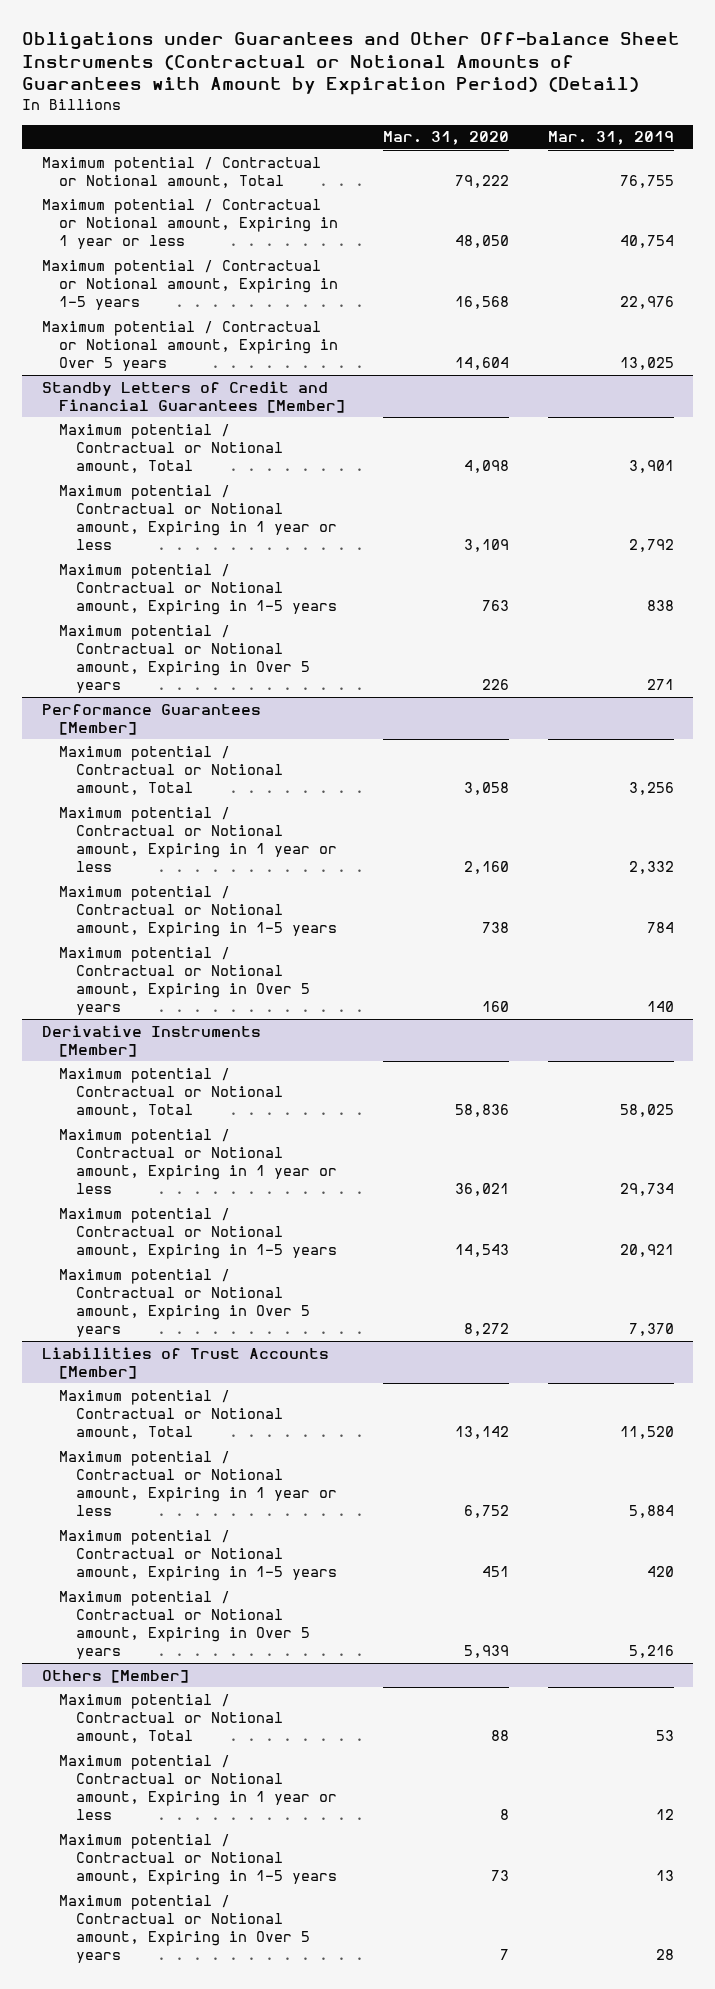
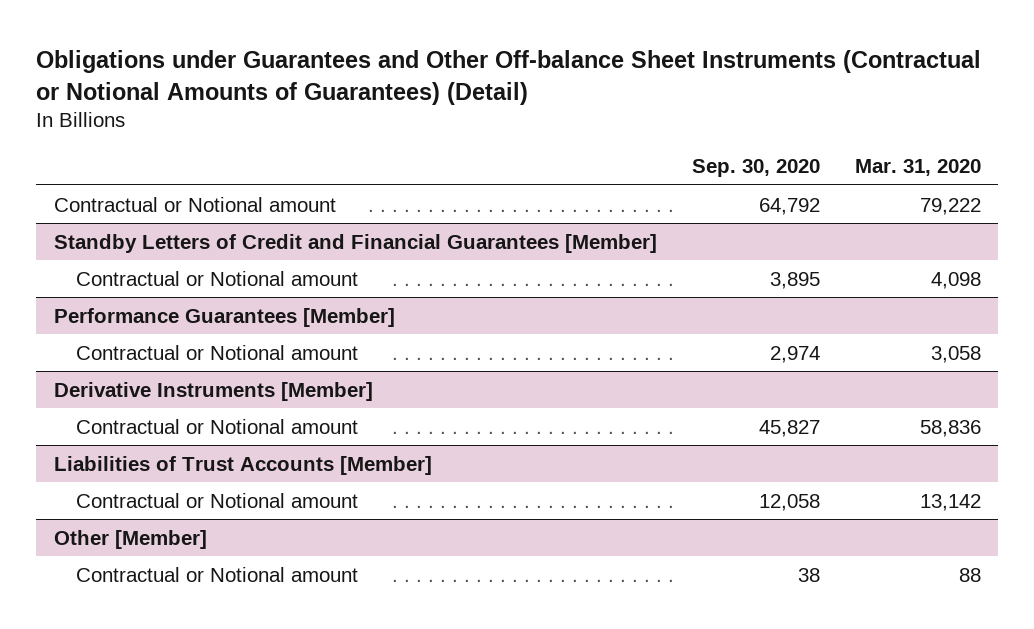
[22,31,681,96] Obligations under Guarantees and Other Off-balance Sheet Instruments (Contractual or Notional Amounts of Guarantees with Amount by Expiration Period) (Detail) -> [36,49,982,105] Obligations under Guarantees and Other Off-balance Sheet Instruments (Contractual or Notional Amounts of Guarantees) (Detail)
[547,131,674,146] Mar. 31, 2019 -> none
none -> [691,159,820,178] Sep. 30, 2020
[41,198,338,249] Maximum potential / Contractual or Notional amount, Expiring in 1 year or less -> none
[41,259,338,310] Maximum potential / Contractual or Notional amount, Expiring in 1-5 years -> none
[41,320,338,371] Maximum potential / Contractual or Notional amount, Expiring in Over 5 years -> none
[41,156,321,188] Maximum potential / Contractual or Notional amount, Total -> [53,196,336,212] Contractual or Notional amount
[58,484,337,551] Maximum potential / Contractual or Notional amount, Expiring in 1 year or less -> none
[58,563,337,615] Maximum potential / Contractual or Notional amount, Expiring in 1-5 years -> none
[58,624,310,694] Maximum potential / Contractual or Notional amount, Expiring in Over 5 years -> none
[58,423,283,473] Maximum potential / Contractual or Notional amount, Total -> [76,270,359,286] Contractual or Notional amount
[58,806,337,873] Maximum potential / Contractual or Notional amount, Expiring in 1 year or less -> none
[58,885,337,937] Maximum potential / Contractual or Notional amount, Expiring in 1-5 years -> none
[58,946,310,1016] Maximum potential / Contractual or Notional amount, Expiring in Over 5 years -> none
[58,745,283,795] Maximum potential / Contractual or Notional amount, Total -> [76,344,359,360] Contractual or Notional amount
[58,1128,337,1195] Maximum potential / Contractual or Notional amount, Expiring in 1 year or less -> none
[58,1207,337,1259] Maximum potential / Contractual or Notional amount, Expiring in 1-5 years -> none
[58,1268,310,1338] Maximum potential / Contractual or Notional amount, Expiring in Over 5 years -> none
[58,1067,283,1117] Maximum potential / Contractual or Notional amount, Total -> [76,418,359,434] Contractual or Notional amount
[58,1450,337,1517] Maximum potential / Contractual or Notional amount, Expiring in 1 year or less -> none
[58,1529,337,1581] Maximum potential / Contractual or Notional amount, Expiring in 1-5 years -> none
[58,1590,310,1660] Maximum potential / Contractual or Notional amount, Expiring in Over 5 years -> none
[58,1754,337,1821] Maximum potential / Contractual or Notional amount, Expiring in 1 year or less -> none
[58,1833,337,1885] Maximum potential / Contractual or Notional amount, Expiring in 1-5 years -> none
[58,1894,310,1964] Maximum potential / Contractual or Notional amount, Expiring in Over 5 years -> none
[58,1389,283,1439] Maximum potential / Contractual or Notional amount, Total -> [76,492,359,508] Contractual or Notional amount
[41,1669,189,1683] Others [Member] -> [53,529,207,549] Other [Member]
[58,1693,283,1743] Maximum potential / Contractual or Notional amount, Total -> [76,566,359,582] Contractual or Notional amount

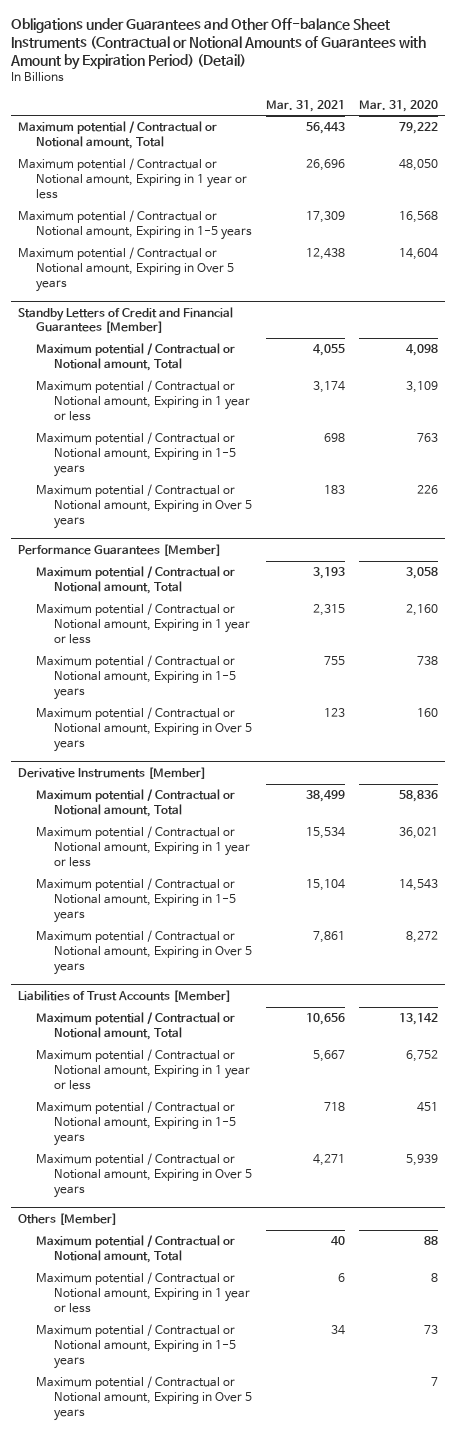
[36,49,982,105] Obligations under Guarantees and Other Off-balance Sheet Instruments (Contractual or Notional Amounts of Guarantees) (Detail) -> [9,17,426,71] Obligations under Guarantees and Other Off-balance Sheet Instruments (Contractual or Notional Amounts of Guarantees with Amount by Expiration Period) (Detail)
[691,159,820,178] Sep. 30, 2020 -> none
none -> [265,99,345,112] Mar. 31, 2021
[53,196,336,212] Contractual or Notional amount -> [17,121,217,150] Maximum potential / Contractual or Notional amount, Total
none -> [17,158,247,199] Maximum potential / Contractual or Notional amount, Expiring in 1 year or less
none -> [17,210,252,241] Maximum potential / Contractual or Notional amount, Expiring in 1-5 years
none -> [17,247,234,292] Maximum potential / Contractual or Notional amount, Expiring in Over 5 years
[76,270,359,286] Contractual or Notional amount -> [35,343,235,372] Maximum potential / Contractual or Notional amount, Total
none -> [35,380,250,421] Maximum potential / Contractual or Notional amount, Expiring in 1 year or less
none -> [35,432,236,477] Maximum potential / Contractual or Notional amount, Expiring in 1-5 years
none -> [35,484,252,529] Maximum potential / Contractual or Notional amount, Expiring in Over 5 years
[76,344,359,360] Contractual or Notional amount -> [35,566,235,595] Maximum potential / Contractual or Notional amount, Total
none -> [35,603,250,644] Maximum potential / Contractual or Notional amount, Expiring in 1 year or less
none -> [35,655,236,700] Maximum potential / Contractual or Notional amount, Expiring in 1-5 years
none -> [35,707,252,752] Maximum potential / Contractual or Notional amount, Expiring in Over 5 years
[76,418,359,434] Contractual or Notional amount -> [35,789,235,818] Maximum potential / Contractual or Notional amount, Total
none -> [35,826,250,867] Maximum potential / Contractual or Notional amount, Expiring in 1 year or less
none -> [35,878,236,923] Maximum potential / Contractual or Notional amount, Expiring in 1-5 years
none -> [35,930,252,975] Maximum potential / Contractual or Notional amount, Expiring in Over 5 years
[76,492,359,508] Contractual or Notional amount -> [35,1012,235,1041] Maximum potential / Contractual or Notional amount, Total
none -> [35,1049,250,1090] Maximum potential / Contractual or Notional amount, Expiring in 1 year or less
none -> [35,1101,236,1146] Maximum potential / Contractual or Notional amount, Expiring in 1-5 years
none -> [35,1153,252,1198] Maximum potential / Contractual or Notional amount, Expiring in Over 5 years
[53,529,207,549] Other [Member] -> [17,1212,117,1225] Others [Member]
[76,566,359,582] Contractual or Notional amount -> [35,1235,235,1264] Maximum potential / Contractual or Notional amount, Total
none -> [35,1272,250,1313] Maximum potential / Contractual or Notional amount, Expiring in 1 year or less
none -> [35,1324,236,1369] Maximum potential / Contractual or Notional amount, Expiring in 1-5 years
none -> [35,1376,252,1421] Maximum potential / Contractual or Notional amount, Expiring in Over 5 years

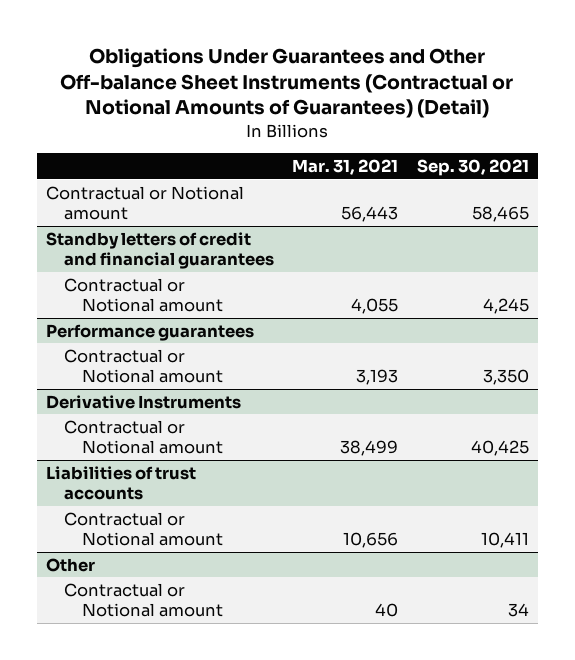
[9,17,426,71] Obligations under Guarantees and Other Off-balance Sheet Instruments (Contractual or Notional Amounts of Guarantees with Amount by Expiration Period) (Detail) -> [60,47,514,119] Obligations Under Guarantees and Other Off-balance Sheet Instruments (Contractual or Notional Amounts of Guarantees) (Detail)
[358,99,438,112] Mar. 31, 2020 -> none
none -> [416,159,529,177] Sep. 30, 2021
[17,158,247,199] Maximum potential / Contractual or Notional amount, Expiring in 1 year or less -> none
[17,210,252,241] Maximum potential / Contractual or Notional amount, Expiring in 1-5 years -> none
[17,247,234,292] Maximum potential / Contractual or Notional amount, Expiring in Over 5 years -> none
[35,380,250,421] Maximum potential / Contractual or Notional amount, Expiring in 1 year or less -> none
[35,432,236,477] Maximum potential / Contractual or Notional amount, Expiring in 1-5 years -> none
[35,484,252,529] Maximum potential / Contractual or Notional amount, Expiring in Over 5 years -> none
[35,603,250,644] Maximum potential / Contractual or Notional amount, Expiring in 1 year or less -> none
[35,655,236,700] Maximum potential / Contractual or Notional amount, Expiring in 1-5 years -> none
[35,707,252,752] Maximum potential / Contractual or Notional amount, Expiring in Over 5 years -> none
[35,826,250,867] Maximum potential / Contractual or Notional amount, Expiring in 1 year or less -> none
[35,878,236,923] Maximum potential / Contractual or Notional amount, Expiring in 1-5 years -> none
[35,930,252,975] Maximum potential / Contractual or Notional amount, Expiring in Over 5 years -> none
[35,1049,250,1090] Maximum potential / Contractual or Notional amount, Expiring in 1 year or less -> none
[35,1101,236,1146] Maximum potential / Contractual or Notional amount, Expiring in 1-5 years -> none
[35,1153,252,1198] Maximum potential / Contractual or Notional amount, Expiring in Over 5 years -> none
[35,1272,250,1313] Maximum potential / Contractual or Notional amount, Expiring in 1 year or less -> none
[35,1324,236,1369] Maximum potential / Contractual or Notional amount, Expiring in 1-5 years -> none
[35,1376,252,1421] Maximum potential / Contractual or Notional amount, Expiring in Over 5 years -> none
[17,121,217,150] Maximum potential / Contractual or Notional amount, Total -> [46,185,245,220] Contractual or Notional amount
[17,306,233,334] Standby Letters of Credit and Financial Guarantees [Member] -> [46,231,275,269] Standby letters of credit and financial guarantees
[35,343,235,372] Maximum potential / Contractual or Notional amount, Total -> [64,277,224,312] Contractual or Notional amount
[17,543,221,556] Performance Guarantees [Member] -> [46,323,255,341] Performance guarantees
[35,566,235,595] Maximum potential / Contractual or Notional amount, Total -> [64,348,224,383] Contractual or Notional amount
[17,766,206,779] Derivative Instruments [Member] -> [46,394,242,409] Derivative Instruments
[35,789,235,818] Maximum potential / Contractual or Notional amount, Total -> [64,419,224,454] Contractual or Notional amount
[17,989,231,1002] Liabilities of Trust Accounts [Member] -> [46,465,197,500] Liabilities of trust accounts
[35,1012,235,1041] Maximum potential / Contractual or Notional amount, Total -> [64,511,224,546] Contractual or Notional amount
[17,1212,117,1225] Others [Member] -> [46,557,96,572] Other
[35,1235,235,1264] Maximum potential / Contractual or Notional amount, Total -> [64,582,224,617] Contractual or Notional amount

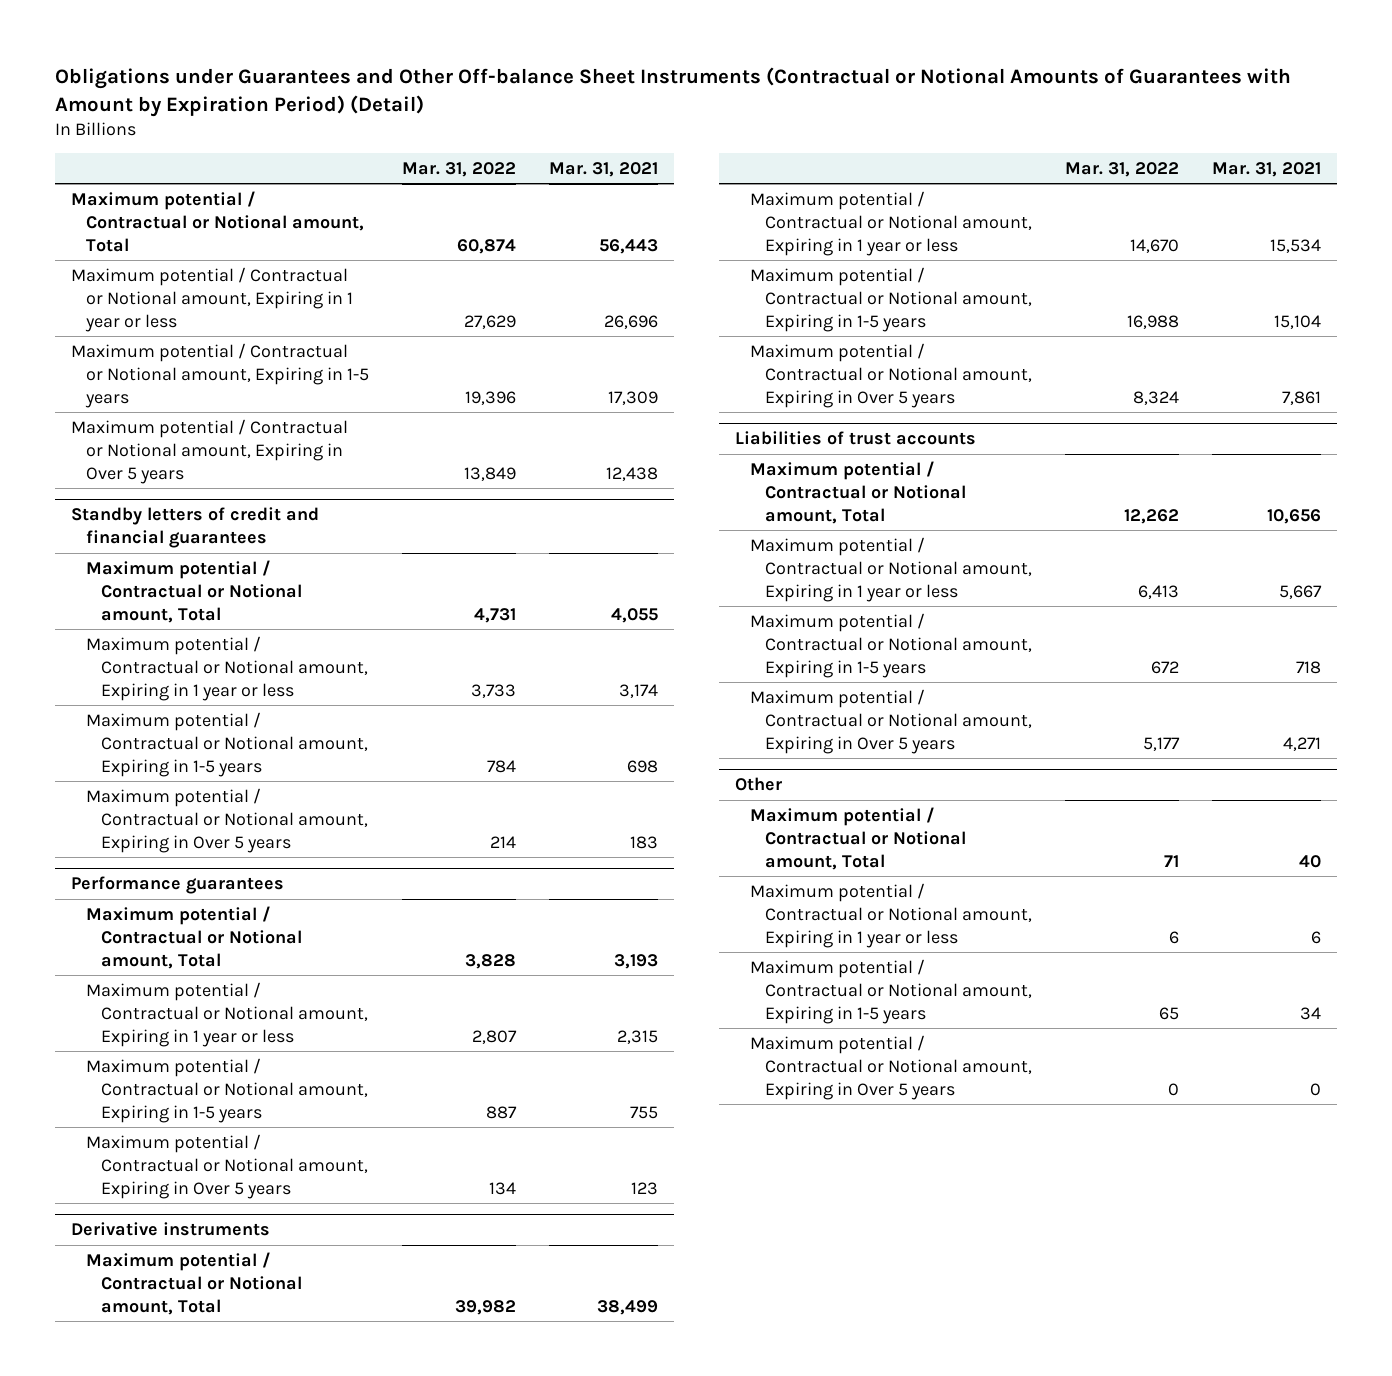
[60,47,514,119] Obligations Under Guarantees and Other Off-balance Sheet Instruments (Contractual or Notional Amounts of Guarantees) (Detail) -> [55,66,1292,117] Obligations under Guarantees and Other Off-balance Sheet Instruments (Contractual or Notional Amounts of Guarantees with Amount by Expiration Period) (Detail)
[416,159,529,177] Sep. 30, 2021 -> none
none -> [401,161,516,177] Mar. 31, 2022
[46,185,245,220] Contractual or Notional amount -> [71,190,365,252] Maximum potential / Contractual or Notional amount, Total
none -> [71,266,354,332] Maximum potential / Contractual or Notional amount, Expiring in 1 year or less
none -> [71,342,370,408] Maximum potential / Contractual or Notional amount, Expiring in 1-5 years
none -> [71,418,349,484] Maximum potential / Contractual or Notional amount, Expiring in Over 5 years
[64,277,224,312] Contractual or Notional amount -> [86,559,303,623] Maximum potential / Contractual or Notional amount, Total
none -> [86,635,369,701] Maximum potential / Contractual or Notional amount, Expiring in 1 year or less
none -> [86,711,369,777] Maximum potential / Contractual or Notional amount, Expiring in 1-5 years
none -> [86,787,369,853] Maximum potential / Contractual or Notional amount, Expiring in Over 5 years
[64,348,224,383] Contractual or Notional amount -> [86,905,303,969] Maximum potential / Contractual or Notional amount, Total
none -> [86,981,369,1047] Maximum potential / Contractual or Notional amount, Expiring in 1 year or less
none -> [86,1057,369,1123] Maximum potential / Contractual or Notional amount, Expiring in 1-5 years
none -> [86,1133,369,1199] Maximum potential / Contractual or Notional amount, Expiring in Over 5 years
[46,394,242,409] Derivative Instruments -> [71,1222,271,1237] Derivative instruments
[64,419,224,454] Contractual or Notional amount -> [86,1251,303,1315] Maximum potential / Contractual or Notional amount, Total
none -> [749,190,1032,256] Maximum potential / Contractual or Notional amount, Expiring in 1 year or less
none -> [749,266,1032,332] Maximum potential / Contractual or Notional amount, Expiring in 1-5 years
none -> [749,342,1032,408] Maximum potential / Contractual or Notional amount, Expiring in Over 5 years
[64,511,224,546] Contractual or Notional amount -> [749,460,966,524] Maximum potential / Contractual or Notional amount, Total
none -> [749,536,1032,602] Maximum potential / Contractual or Notional amount, Expiring in 1 year or less
none -> [749,612,1032,678] Maximum potential / Contractual or Notional amount, Expiring in 1-5 years
none -> [749,688,1032,754] Maximum potential / Contractual or Notional amount, Expiring in Over 5 years
[64,582,224,617] Contractual or Notional amount -> [749,806,966,870] Maximum potential / Contractual or Notional amount, Total
none -> [749,882,1032,948] Maximum potential / Contractual or Notional amount, Expiring in 1 year or less
none -> [749,958,1032,1024] Maximum potential / Contractual or Notional amount, Expiring in 1-5 years
none -> [749,1034,1032,1100] Maximum potential / Contractual or Notional amount, Expiring in Over 5 years

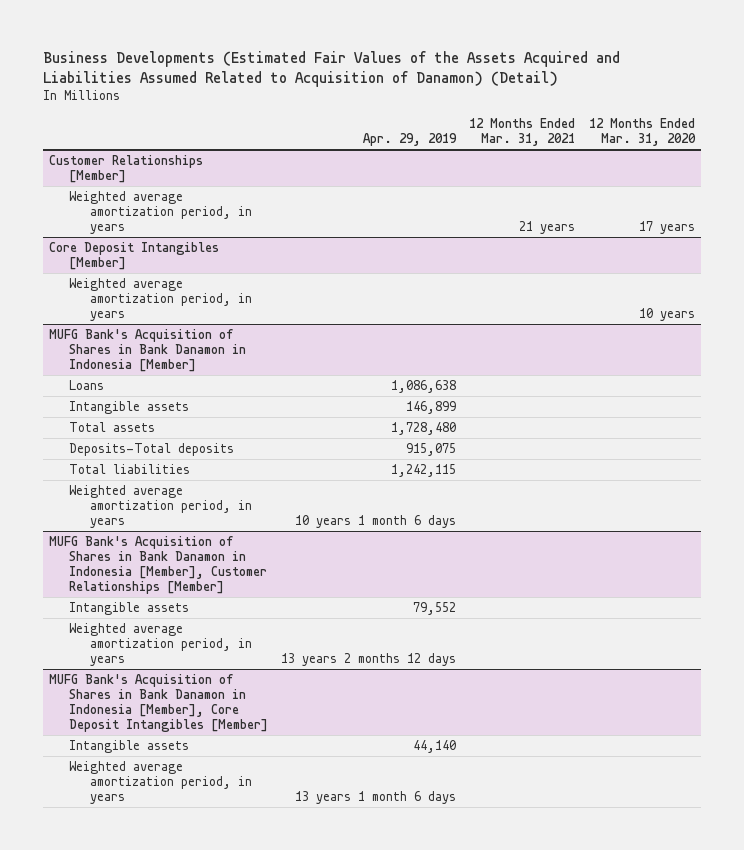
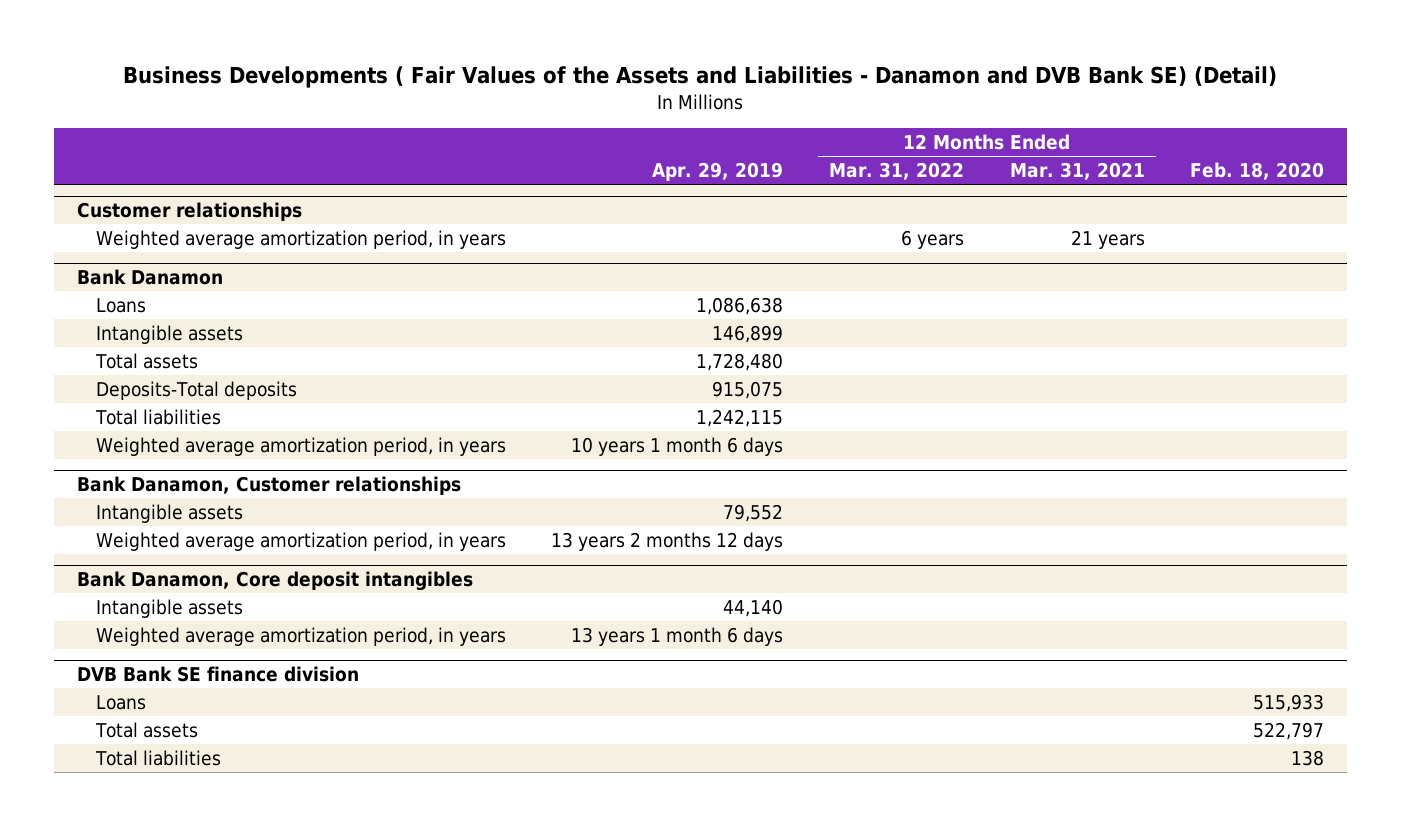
[42,50,620,87] Business Developments (Estimated Fair Values of the Assets Acquired and Liabilities Assumed Related to Acquisition of Danamon) (Detail) -> [123,66,1278,89] Business Developments ( Fair Values of the Assets and Liabilities - Danamon and DVB Bank SE) (Detail)
[588,118,696,147] 12 Months Ended Mar. 31, 2020 -> none
none -> [828,162,964,181] Mar. 31, 2022
none -> [1190,162,1325,181] Feb. 18, 2020
[49,154,204,183] Customer Relationships [Member] -> [76,202,302,222] Customer relationships
[49,241,220,270] Core Deposit Intangibles [Member] -> none
[69,277,252,321] Weighted average amortization period, in years -> none
[49,328,247,372] MUFG Bank's Acquisition of Shares in Bank Danamon in Indonesia [Member] -> [76,269,223,286] Bank Danamon
[49,535,268,594] MUFG Bank's Acquisition of Shares in Bank Danamon in Indonesia [Member], Customer Relationships [Member] -> none
none -> [76,476,461,496] Bank Danamon, Customer relationships
[49,673,269,732] MUFG Bank's Acquisition of Shares in Bank Danamon in Indonesia [Member], Core Deposit Intangibles [Member] -> none
none -> [76,571,473,592] Bank Danamon, Core deposit intangibles
none -> [76,666,359,683] DVB Bank SE finance division
none -> [95,695,146,711] Loans
none -> [94,722,198,739] Total assets
none -> [94,750,221,767] Total liabilities

